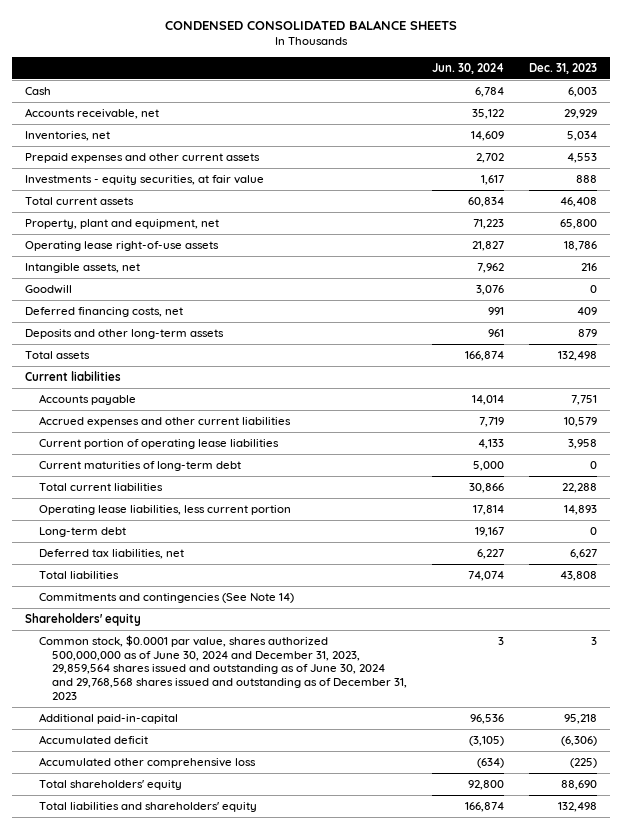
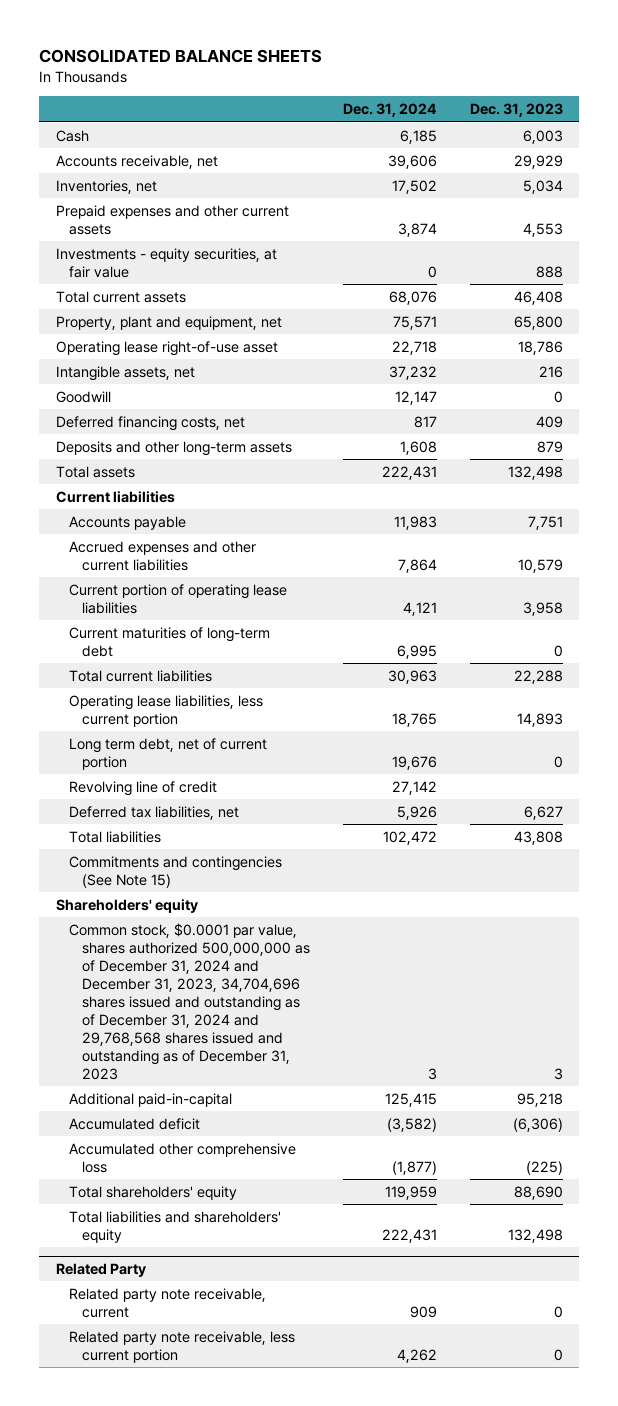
[165,20,458,31] CONDENSED CONSOLIDATED BALANCE SHEETS -> [39,48,323,63] CONSOLIDATED BALANCE SHEETS
[432,62,505,74] Jun. 30, 2024 -> none
none -> [342,103,437,118] Dec. 31, 2024
[24,240,219,251] Operating lease right-of-use assets -> [55,340,278,356] Operating lease right-of-use asset
[38,526,126,537] Long-term debt -> [68,737,267,770] Long term debt, net of current portion
none -> [68,780,217,796] Revolving line of credit
[38,592,294,603] Commitments and contingencies (See Note 14) -> [68,855,282,888] Commitments and contingencies (See Note 15)
[38,634,408,700] Common stock, $0.0001 par value, shares authorized 500,000,000 as of June 30, 2024 and December 31, 2023, 29,859,564 shares issued and outstanding as of June 30, 2024 and 29,768,568 shares issued and outstanding as of December 31, 2023 -> [68,922,310,1081] Common stock, $0.0001 par value, shares authorized 500,000,000 as of December 31, 2024 and December 31, 2023, 34,704,696 shares issued and outstanding as of December 31, 2024 and 29,768,568 shares issued and outstanding as of December 31, 2023
none -> [55,1262,146,1277] Related Party
none -> [68,1287,266,1318] Related party note receivable, current
none -> [68,1330,295,1363] Related party note receivable, less current portion

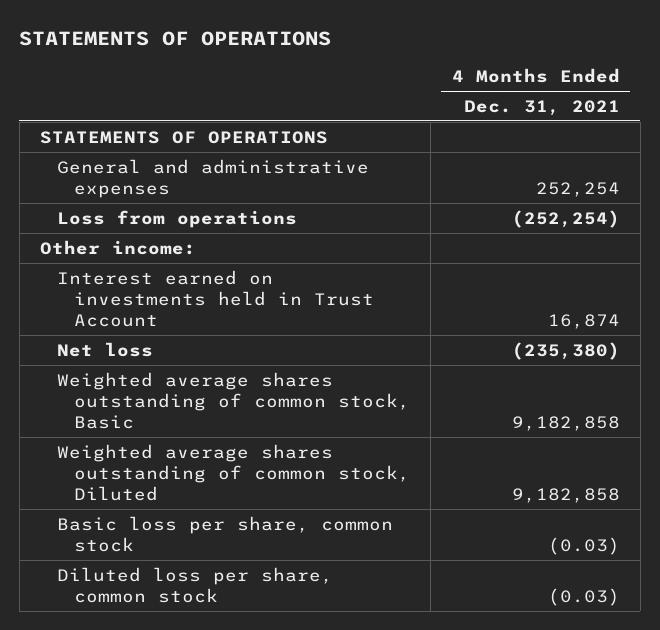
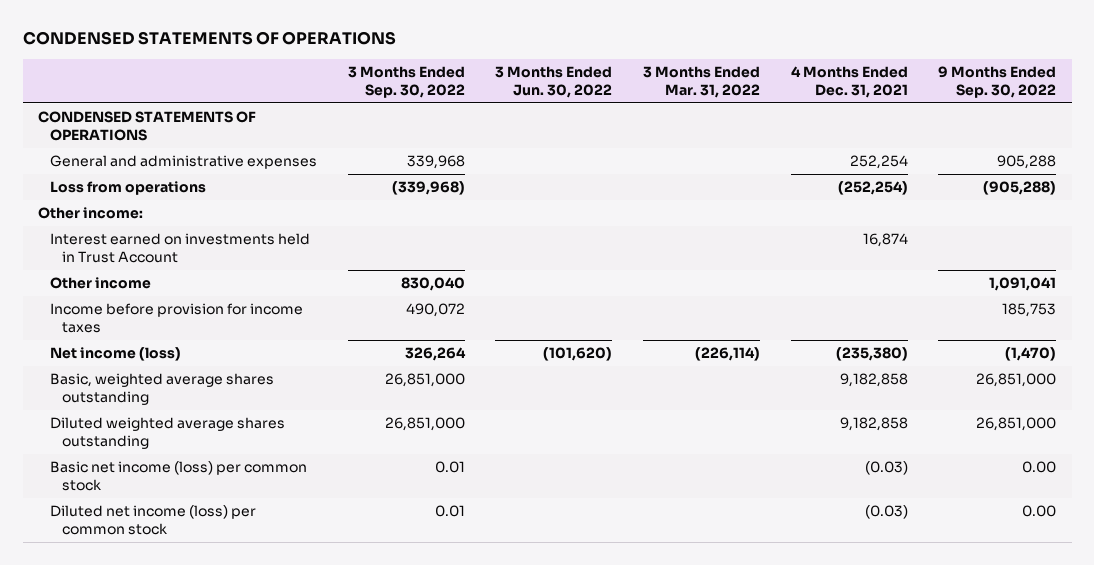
[19,31,332,47] STATEMENTS OF OPERATIONS -> [22,31,396,46] CONDENSED STATEMENTS OF OPERATIONS
none -> [347,65,465,98] 3 Months Ended Sep. 30, 2022
none -> [495,65,613,98] 3 Months Ended Jun. 30, 2022
none -> [643,65,761,98] 3 Months Ended Mar. 31, 2022
none -> [938,65,1057,98] 9 Months Ended Sep. 30, 2022
[40,130,329,144] STATEMENTS OF OPERATIONS -> [37,111,256,142] CONDENSED STATEMENTS OF OPERATIONS
none -> [50,277,152,290] Other income
none -> [50,303,304,334] Income before provision for income taxes
[57,341,154,357] Net loss -> [50,347,182,362] Net income (loss)
[57,371,411,429] Weighted average shares outstanding of common stock, Basic -> [50,373,275,406] Basic, weighted average shares outstanding
[57,443,411,501] Weighted average shares outstanding of common stock, Diluted -> [50,417,286,450] Diluted weighted average shares outstanding
[57,515,394,552] Basic loss per share, common stock -> [50,461,308,492] Basic net income (loss) per common stock
[57,566,334,603] Diluted loss per share, common stock -> [50,505,257,536] Diluted net income (loss) per common stock

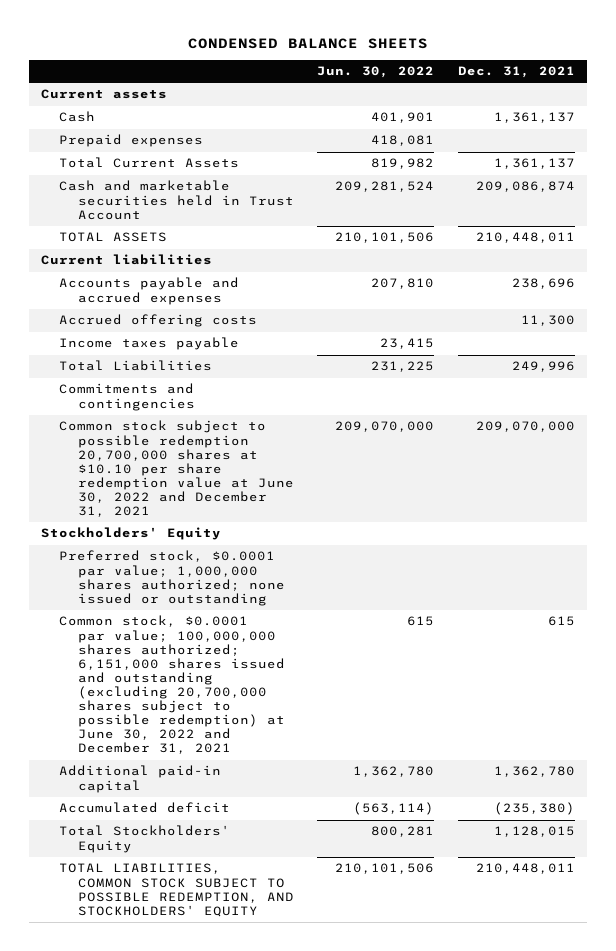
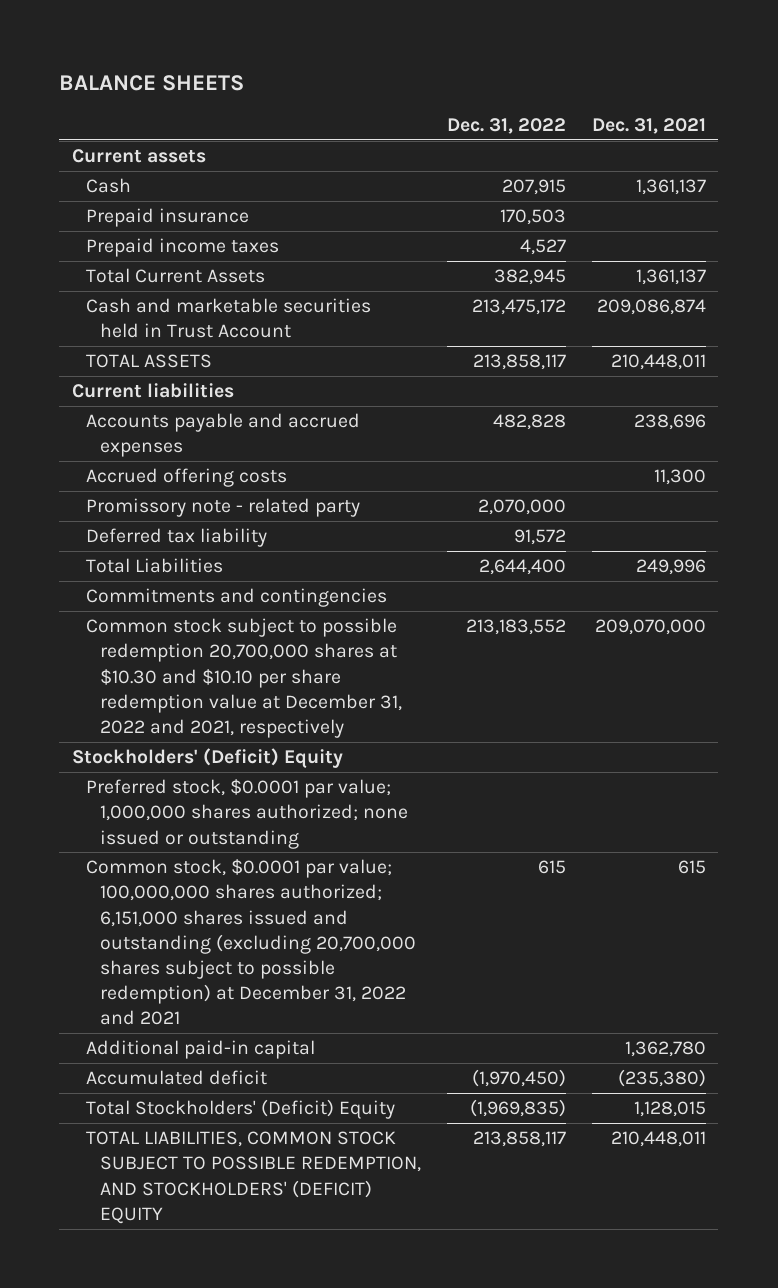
[188,37,429,49] CONDENSED BALANCE SHEETS -> [59,74,245,91] BALANCE SHEETS
[317,66,435,79] Jun. 30, 2022 -> none
none -> [446,117,566,134] Dec. 31, 2022
[59,134,204,148] Prepaid expenses -> none
none -> [86,208,250,228] Prepaid insurance
none -> [86,238,280,258] Prepaid income taxes
[59,337,240,351] Income taxes payable -> none
none -> [86,498,361,518] Promissory note - related party
none -> [86,528,268,548] Deferred tax liability
[59,420,294,518] Common stock subject to possible redemption 20,700,000 shares at $10.10 per share redemption value at June 30, 2022 and December 31, 2021 -> [86,618,403,738] Common stock subject to possible redemption 20,700,000 shares at $10.30 and $10.10 per share redemption value at December 31, 2022 and 2021, respectively
[41,527,222,541] Stockholders' Equity -> [72,748,344,769] Stockholders' (Deficit) Equity
[59,615,285,755] Common stock, $0.0001 par value; 100,000,000 shares authorized; 6,151,000 shares issued and outstanding (excluding 20,700,000 shares subject to possible redemption) at June 30, 2022 and December 31, 2021 -> [86,859,417,1026] Common stock, $0.0001 par value; 100,000,000 shares authorized; 6,151,000 shares issued and outstanding (excluding 20,700,000 shares subject to possible redemption) at December 31, 2022 and 2021
[59,825,231,853] Total Stockholders' Equity -> [86,1099,396,1120] Total Stockholders' (Deficit) Equity
[59,863,294,917] TOTAL LIABILITIES, COMMON STOCK SUBJECT TO POSSIBLE REDEMPTION, AND STOCKHOLDERS' EQUITY -> [86,1131,422,1224] TOTAL LIABILITIES, COMMON STOCK SUBJECT TO POSSIBLE REDEMPTION, AND STOCKHOLDERS' (DEFICIT) EQUITY

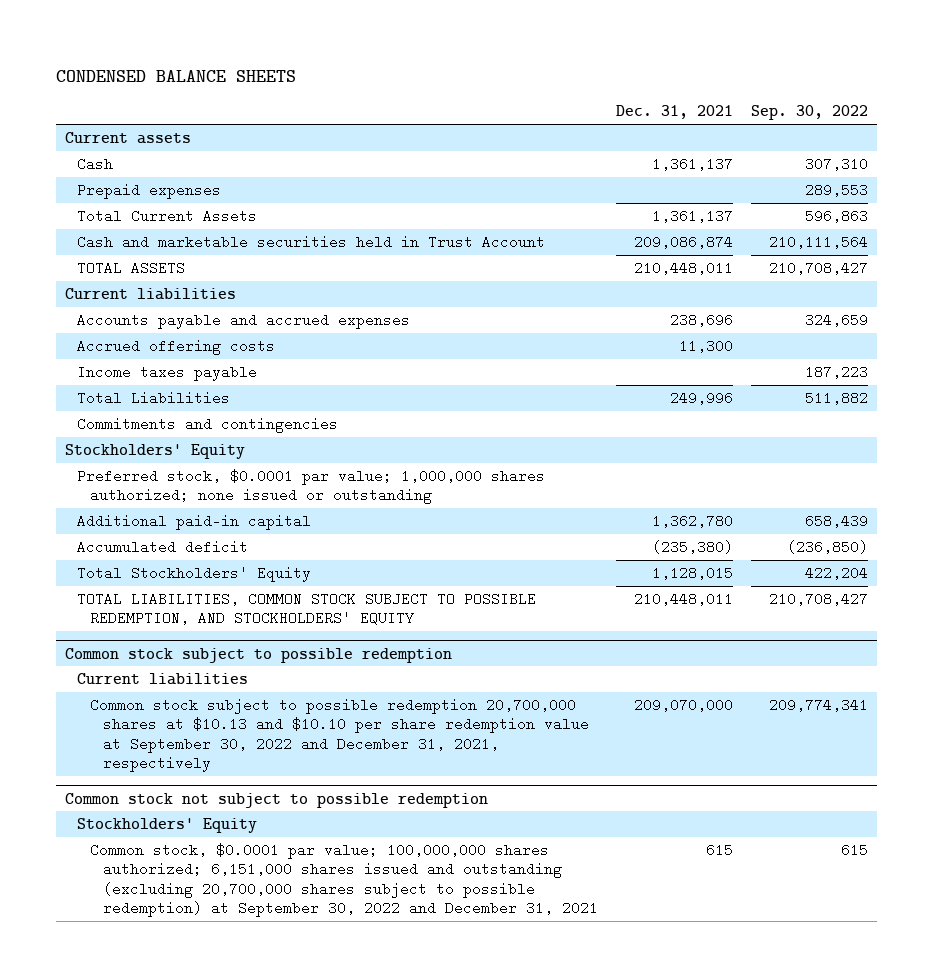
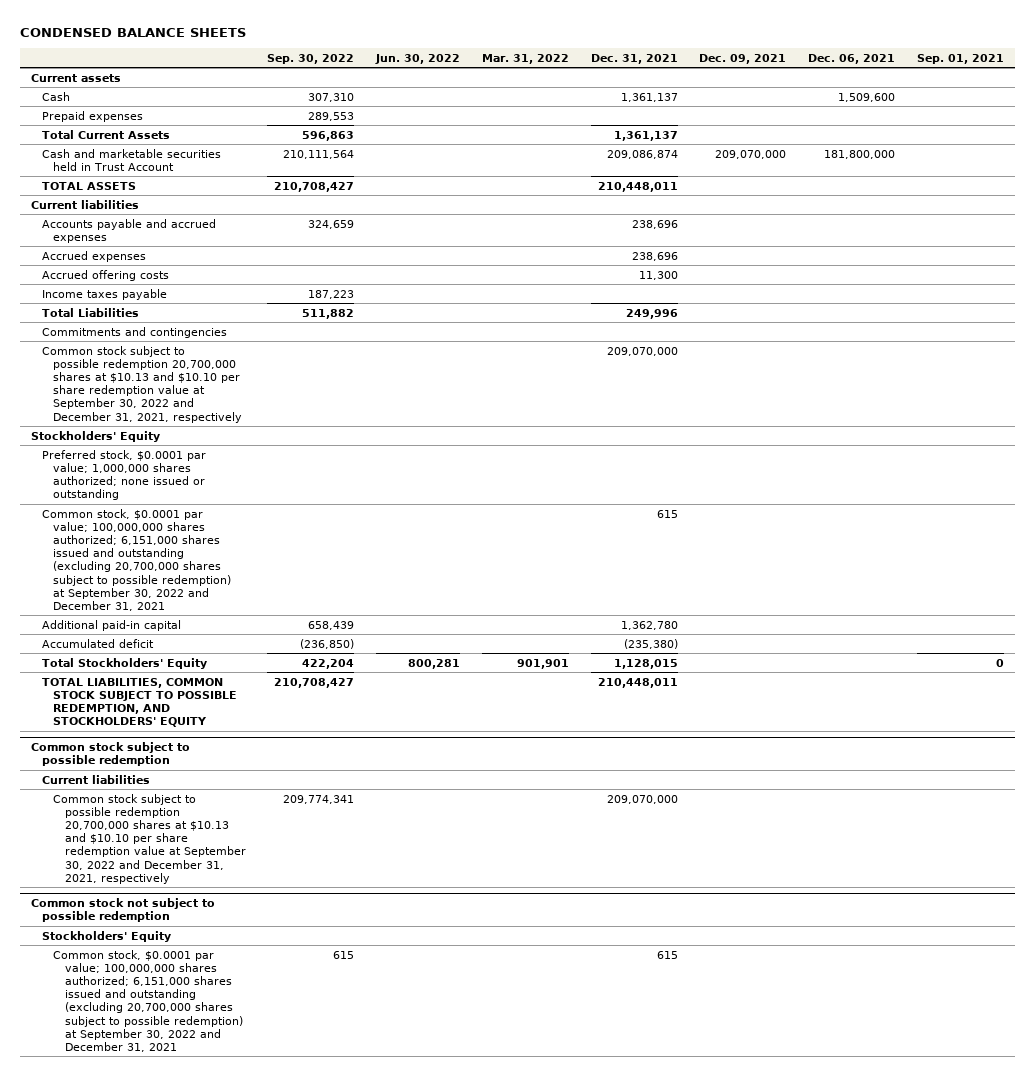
none -> [375,53,461,64] Jun. 30, 2022
none -> [481,53,569,64] Mar. 31, 2022
none -> [699,53,787,64] Dec. 09, 2021
none -> [808,53,896,64] Dec. 06, 2021
none -> [916,53,1004,64] Sep. 01, 2021
none -> [41,250,146,262] Accrued expenses
none -> [41,345,243,423] Common stock subject to possible redemption 20,700,000 shares at $10.13 and $10.10 per share redemption value at September 30, 2022 and December 31, 2021, respectively
none -> [41,508,232,611] Common stock, $0.0001 par value; 100,000,000 shares authorized; 6,151,000 shares issued and outstanding (excluding 20,700,000 shares subject to possible redemption) at September 30, 2022 and December 31, 2021

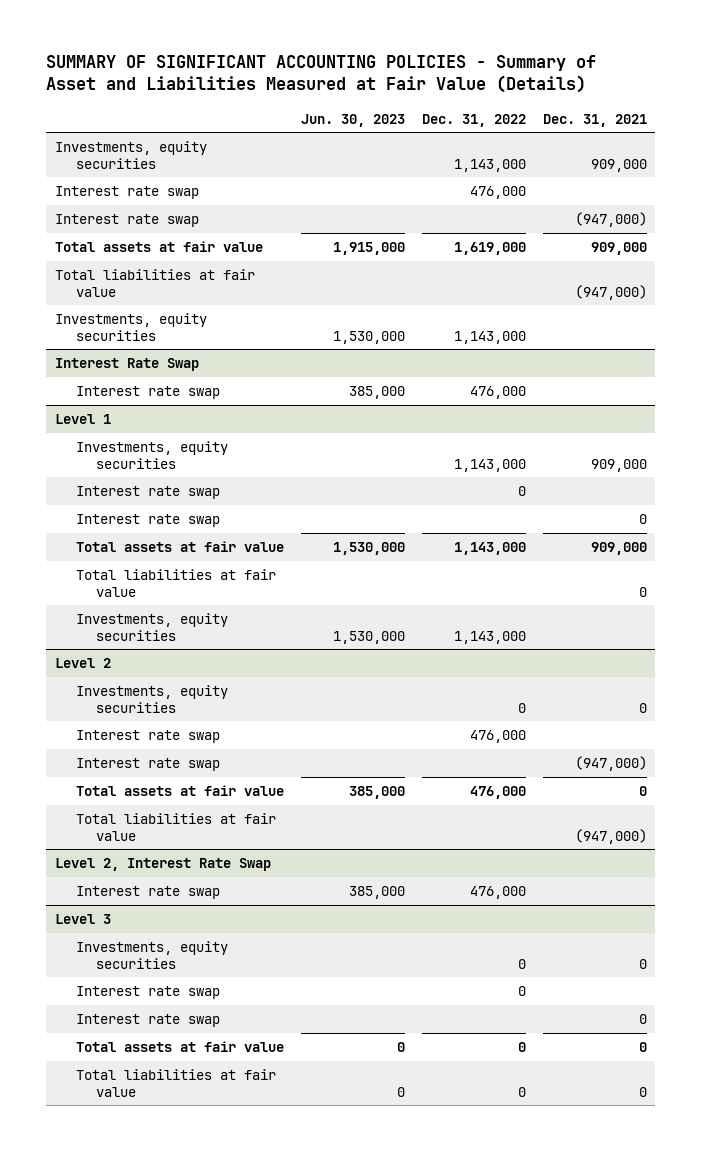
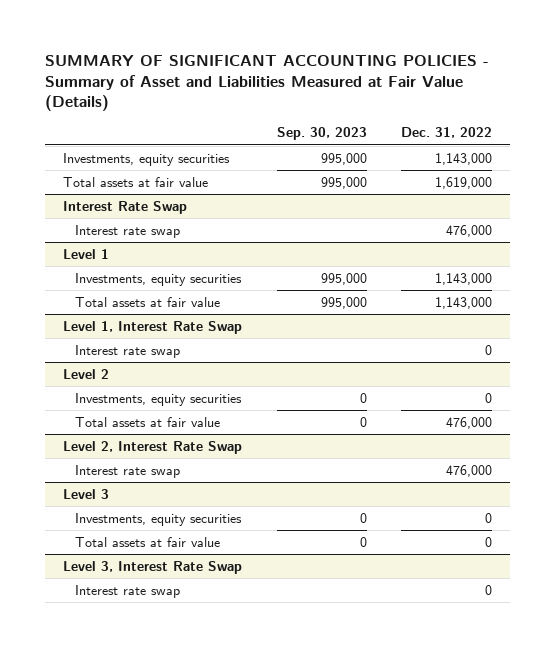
[300,113,405,127] Jun. 30, 2023 -> none
[542,113,647,127] Dec. 31, 2021 -> none
none -> [276,127,367,141] Sep. 30, 2023
[54,186,199,200] Interest rate swap -> none
[54,214,199,228] Interest rate swap -> none
[54,269,255,297] Total liabilities at fair value -> none
[54,313,207,341] Investments, equity securities -> none
[75,486,220,500] Interest rate swap -> none
[75,514,220,528] Interest rate swap -> none
[75,569,276,597] Total liabilities at fair value -> none
[75,613,228,641] Investments, equity securities -> none
none -> [62,320,242,334] Level 1, Interest Rate Swap
none -> [74,344,180,358] Interest rate swap
[75,730,220,744] Interest rate swap -> none
[75,758,220,772] Interest rate swap -> none
[75,813,276,841] Total liabilities at fair value -> none
[75,986,220,1000] Interest rate swap -> none
[75,1014,220,1028] Interest rate swap -> none
[75,1069,276,1097] Total liabilities at fair value -> none
none -> [62,560,242,574] Level 3, Interest Rate Swap
none -> [74,584,180,598] Interest rate swap

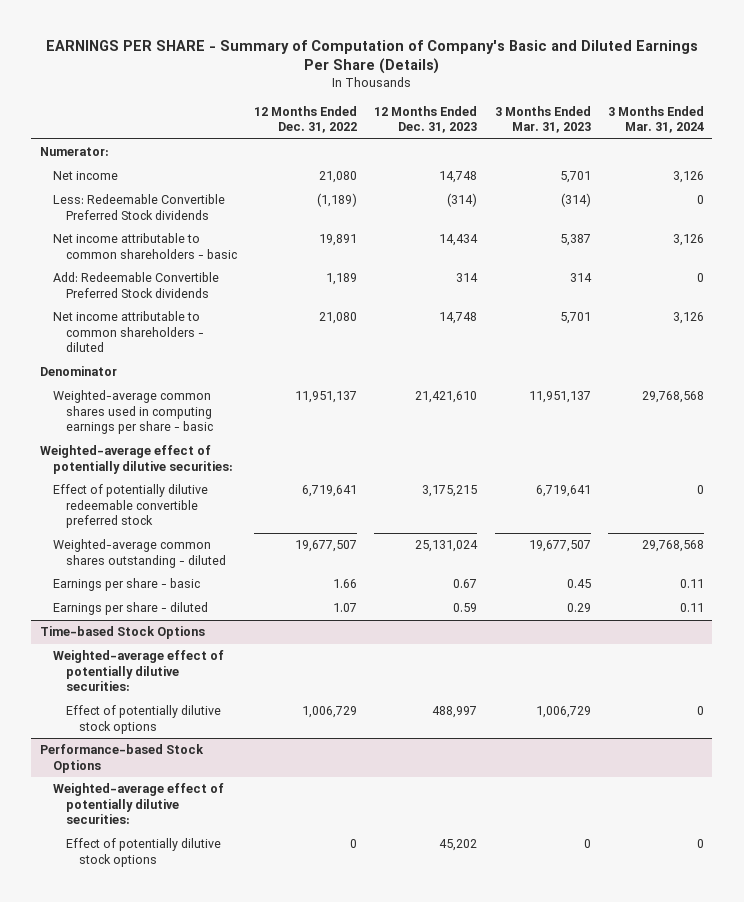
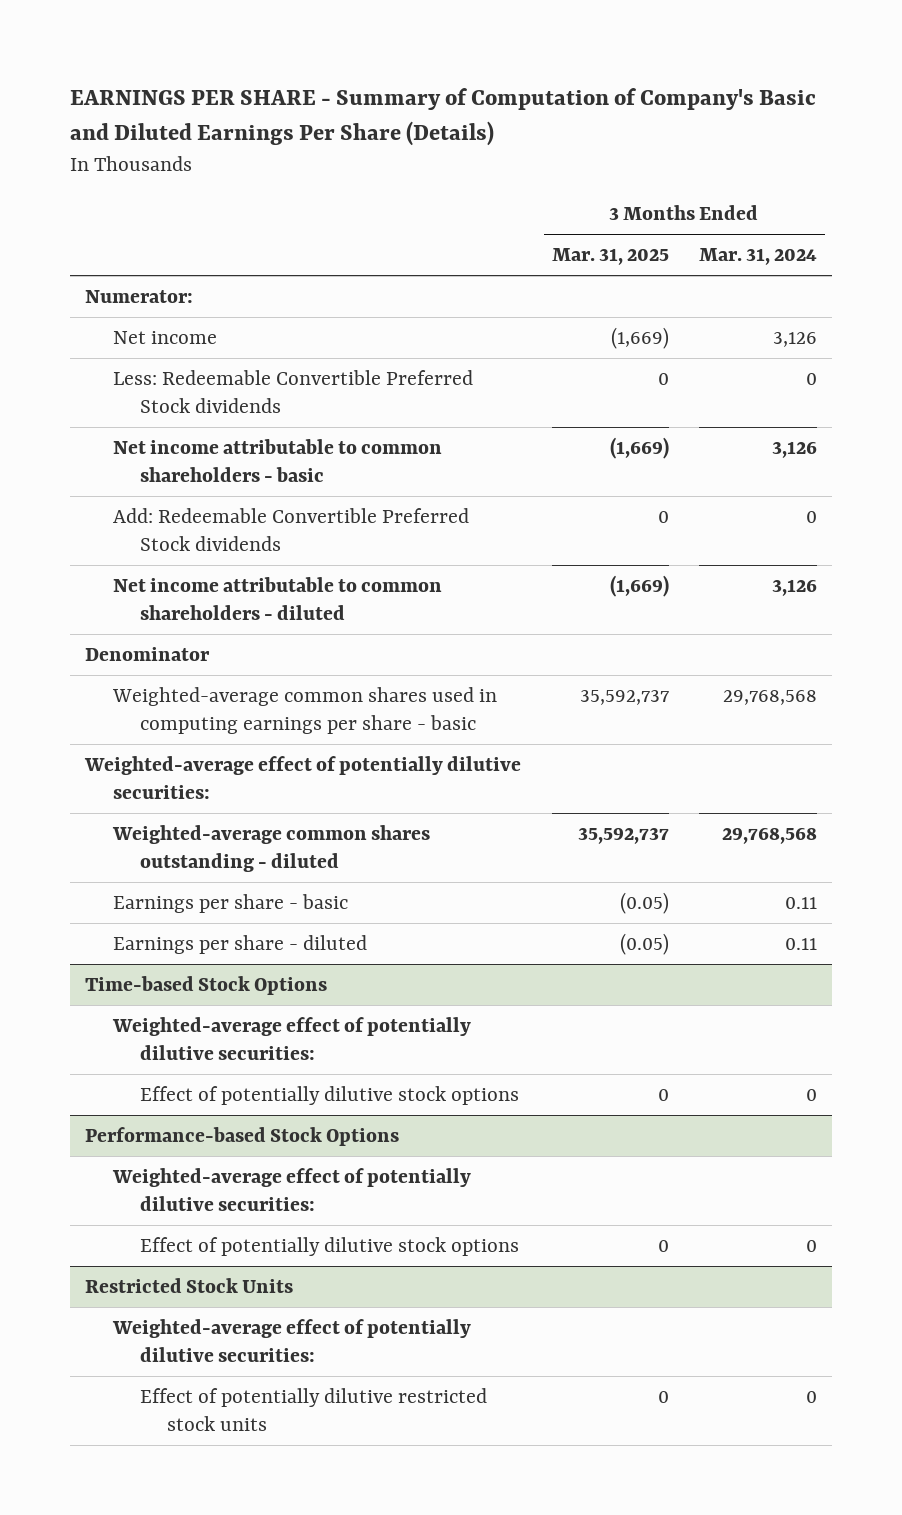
[254,105,358,134] 12 Months Ended Dec. 31, 2022 -> none
[374,105,478,134] 12 Months Ended Dec. 31, 2023 -> none
[494,105,591,134] 3 Months Ended Mar. 31, 2023 -> none
none -> [551,248,669,266] Mar. 31, 2025
[52,484,208,529] Effect of potentially dilutive redeemable convertible preferred stock -> none
none -> [85,1277,294,1293] Restricted Stock Units
none -> [111,1318,471,1363] Weighted-average effect of potentially dilutive securities:
none -> [139,1387,487,1432] Effect of potentially dilutive restricted stock units

